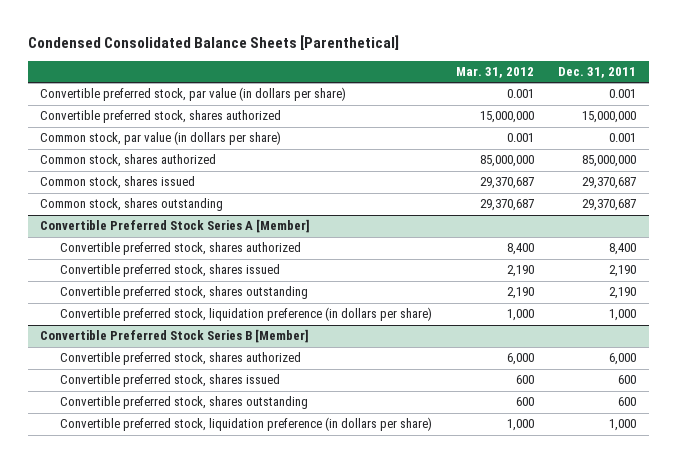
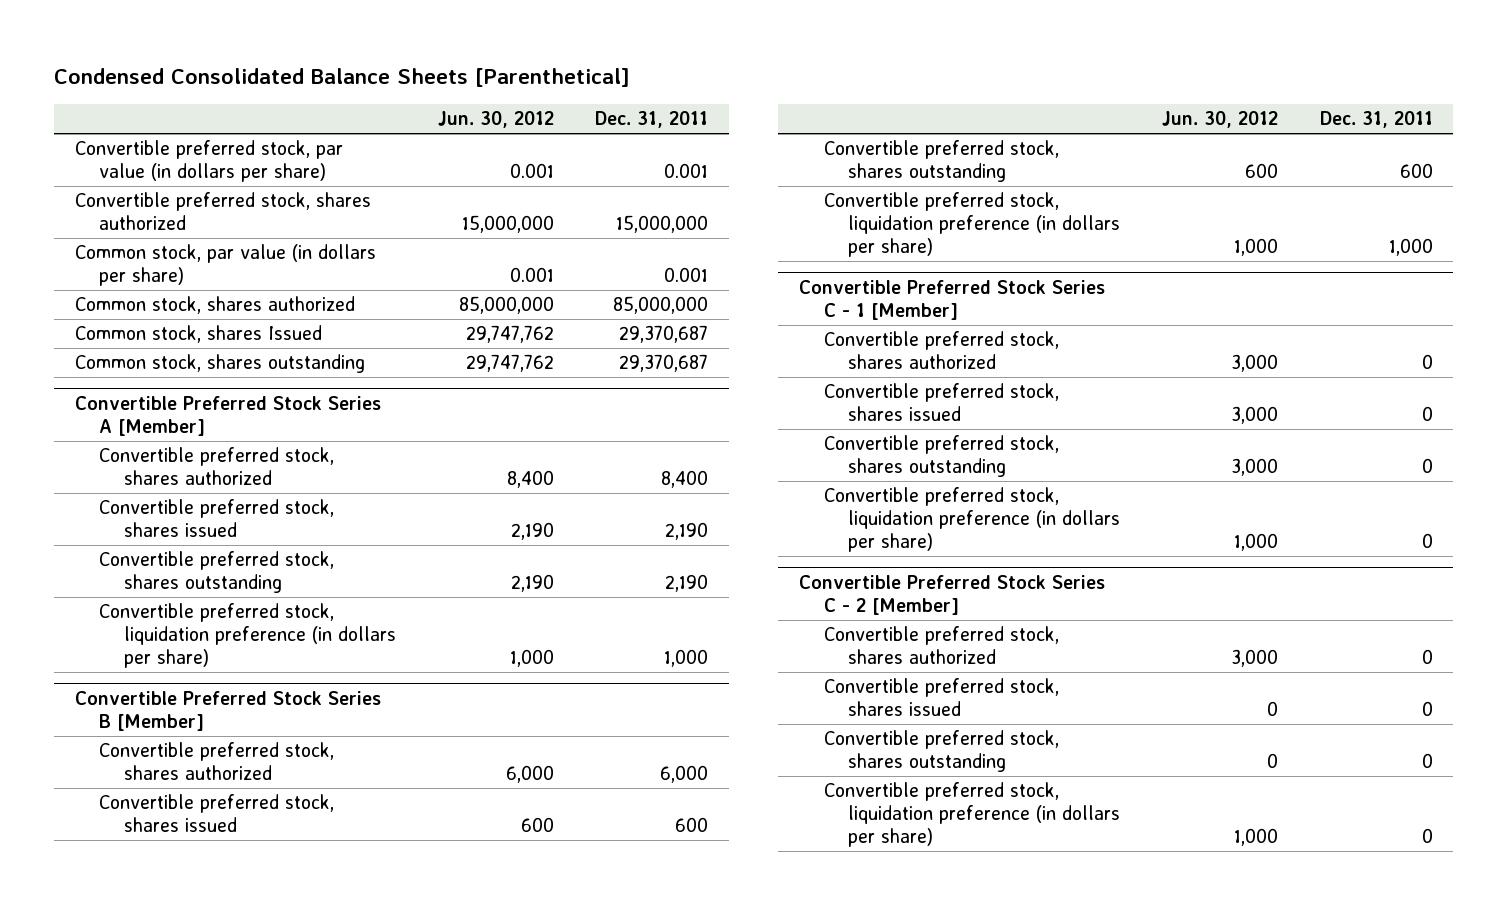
[456,67,535,79] Mar. 31, 2012 -> none
none -> [437,111,554,129] Jun. 30, 2012
[39,176,195,190] Common stock, shares issued -> [74,325,322,344] Common stock, shares Issued
none -> [799,279,1106,320] Convertible Preferred Stock Series C - 1 [Member]
none -> [823,331,1059,370] Convertible preferred stock, shares authorized
none -> [823,383,1059,422] Convertible preferred stock, shares issued
none -> [823,435,1059,478] Convertible preferred stock, shares outstanding
none -> [823,487,1121,553] Convertible preferred stock, liquidation preference (in dollars per share)
none -> [799,574,1106,615] Convertible Preferred Stock Series C - 2 [Member]
none -> [823,626,1059,665] Convertible preferred stock, shares authorized
none -> [823,678,1059,717] Convertible preferred stock, shares issued
none -> [823,730,1059,773] Convertible preferred stock, shares outstanding
none -> [823,782,1121,848] Convertible preferred stock, liquidation preference (in dollars per share)

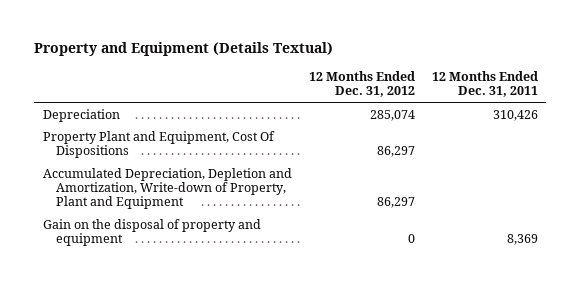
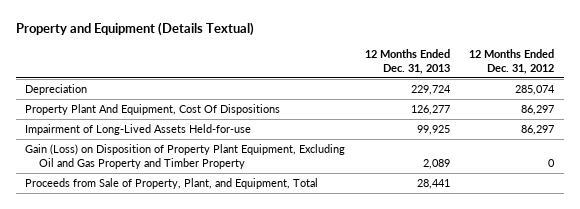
[431,71,538,98] 12 Months Ended Dec. 31, 2011 -> none
none -> [364,49,450,74] 12 Months Ended Dec. 31, 2013
[42,130,275,158] Property Plant and Equipment, Cost Of Dispositions -> [25,103,281,115] Property Plant And Equipment, Cost Of Dispositions
[42,167,292,210] Accumulated Depreciation, Depletion and Amortization, Write-down of Property, Plant and Equipment -> [25,123,252,135] Impairment of Long-Lived Assets Held-for-use
[42,218,261,246] Gain on the disposal of property and equipment -> [25,143,346,169] Gain (Loss) on Disposition of Property Plant Equipment, Excluding Oil and Gas Property and Timber Property
none -> [25,177,319,189] Proceeds from Sale of Property, Plant, and Equipment, Total

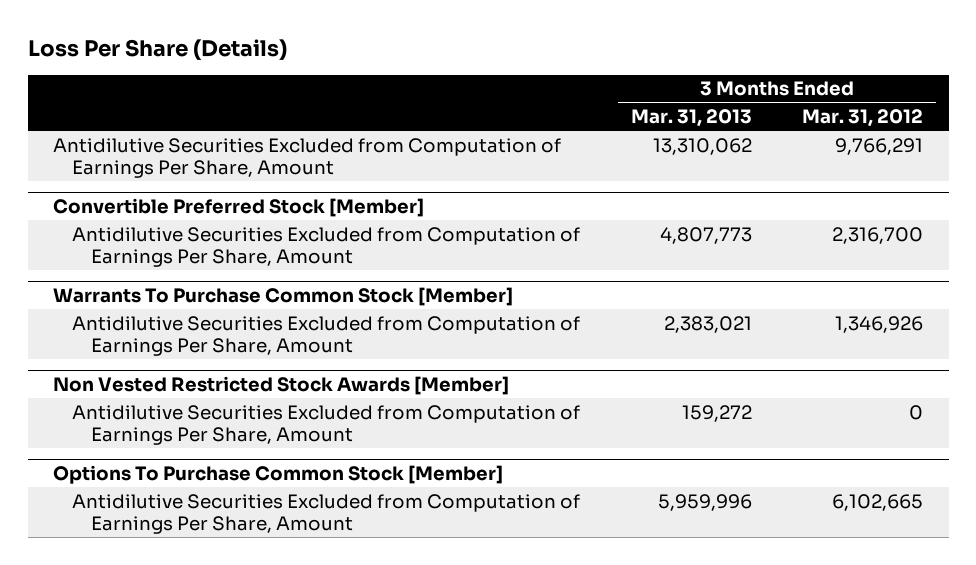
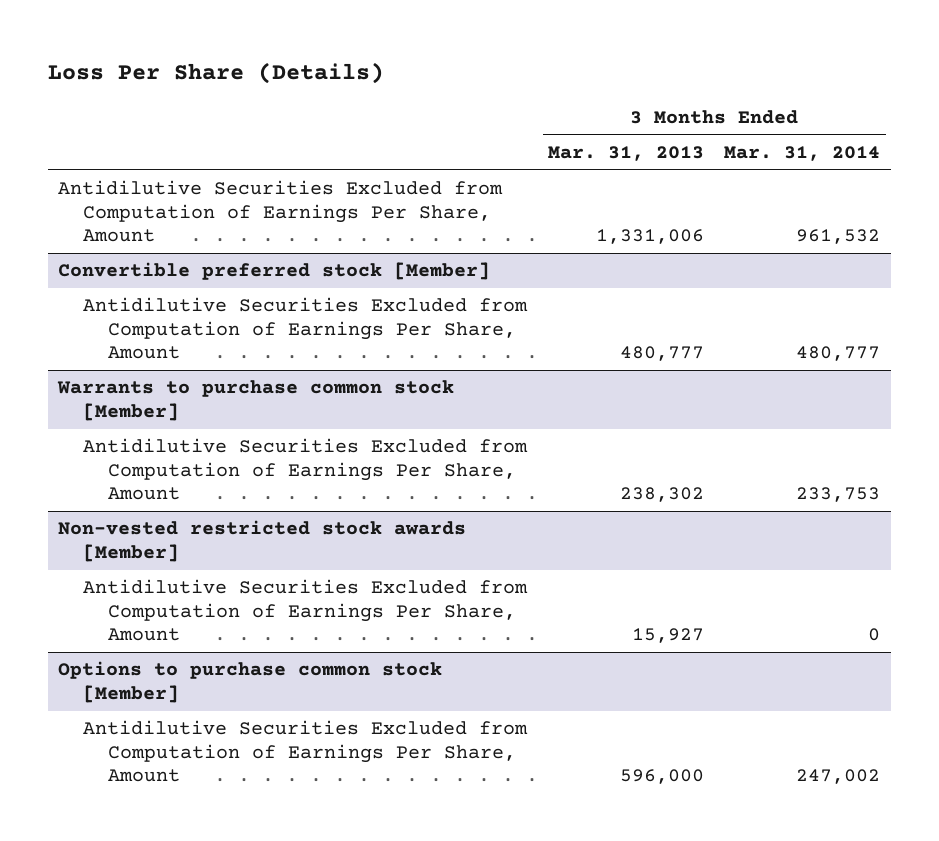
[802,109,924,128] Mar. 31, 2012 -> none
none -> [724,146,881,162] Mar. 31, 2014
[652,137,752,155] 13,310,062 -> [595,229,704,245] 1,331,006
[53,197,425,217] Convertible Preferred Stock [Member] -> [58,262,491,281] Convertible preferred stock [Member]
[659,226,752,244] 4,807,773 -> [619,346,704,362] 480,777
[53,286,514,306] Warrants To Purchase Common Stock [Member] -> [57,380,455,421] Warrants to purchase common stock [Member]
[663,315,752,333] 2,383,021 -> [619,487,704,503] 238,302
[53,375,510,395] Non Vested Restricted Stock Awards [Member] -> [58,520,467,562] Non-vested restricted stock awards [Member]
[681,404,752,422] 159,272 -> [631,628,704,644] 15,927
[53,464,504,484] Options To Purchase Common Stock [Member] -> [58,661,443,703] Options to purchase common stock [Member]
[657,493,752,511] 5,959,996 -> [619,769,704,785] 596,000

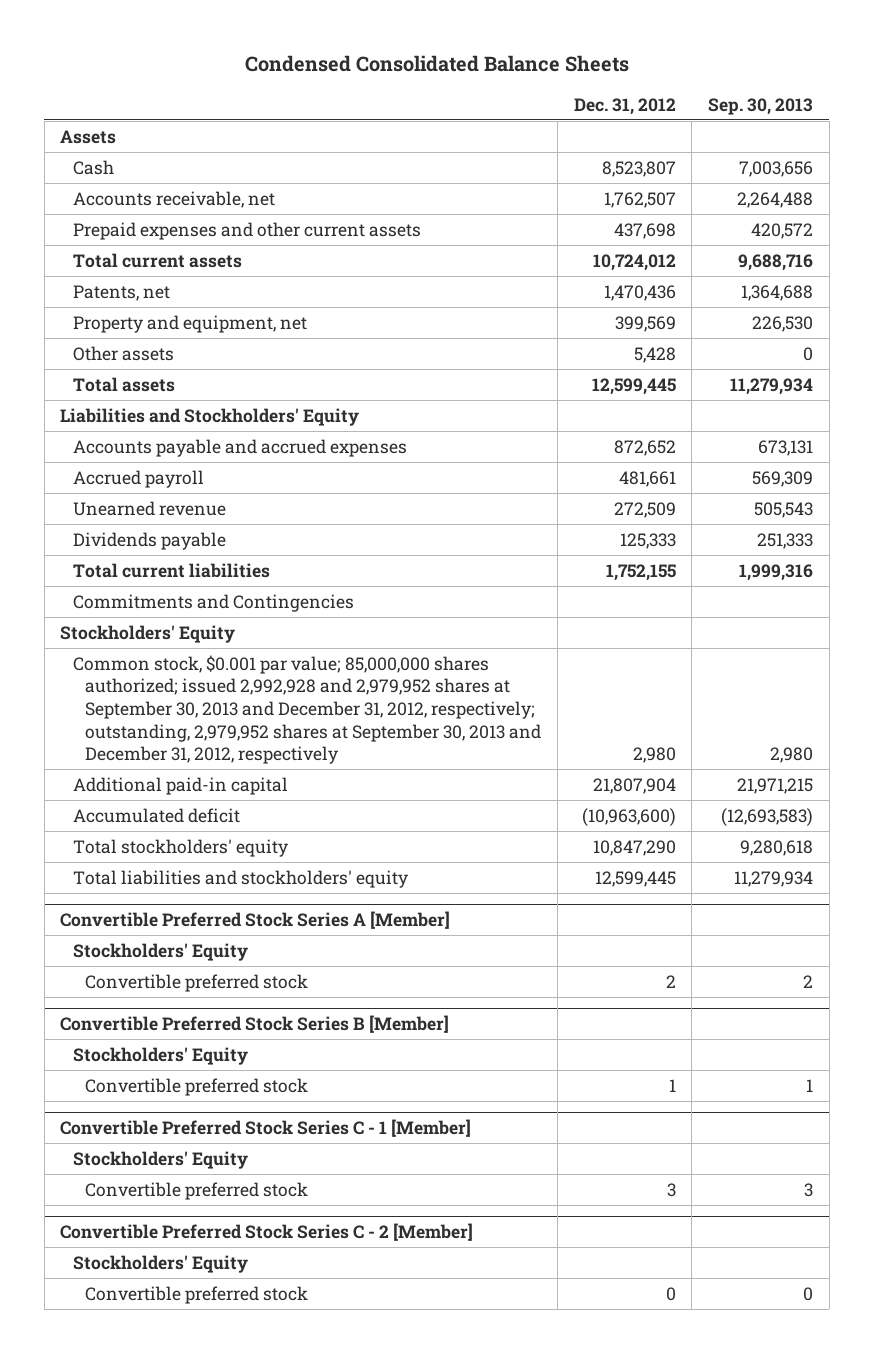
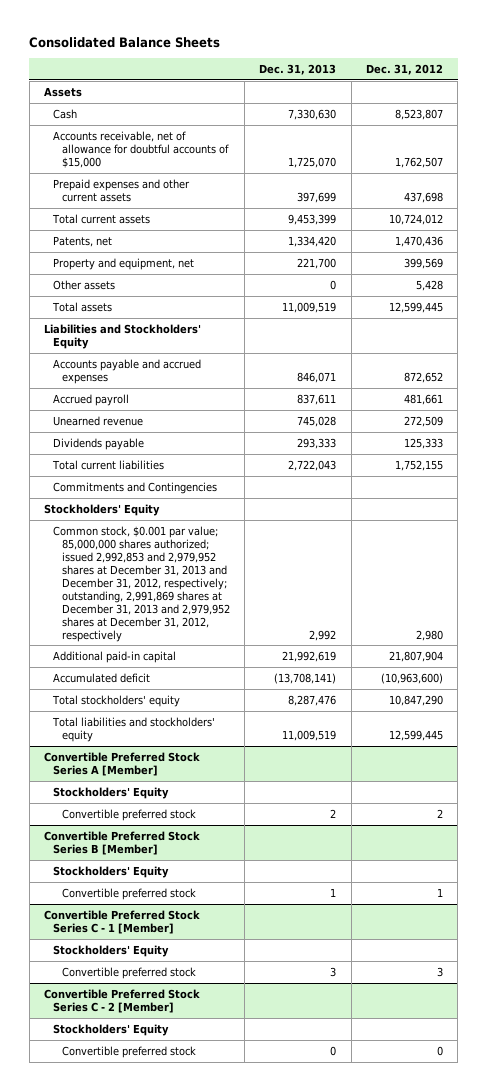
[244,55,629,73] Condensed Consolidated Balance Sheets -> [29,36,221,48] Consolidated Balance Sheets
[708,97,814,115] Sep. 30, 2013 -> none
none -> [259,63,337,75] Dec. 31, 2013
[72,190,275,208] Accounts receivable, net -> [52,130,229,168] Accounts receivable, net of allowance for doubtful accounts of $15,000
[72,654,542,765] Common stock, $0.001 par value; 85,000,000 shares authorized; issued 2,992,928 and 2,979,952 shares at September 30, 2013 and December 31, 2012, respectively; outstanding, 2,979,952 shares at September 30, 2013 and December 31, 2012, respectively -> [52,525,230,642] Common stock, $0.001 par value; 85,000,000 shares authorized; issued 2,992,853 and 2,979,952 shares at December 31, 2013 and December 31, 2012, respectively; outstanding, 2,991,869 shares at December 31, 2013 and 2,979,952 shares at December 31, 2012, respectively

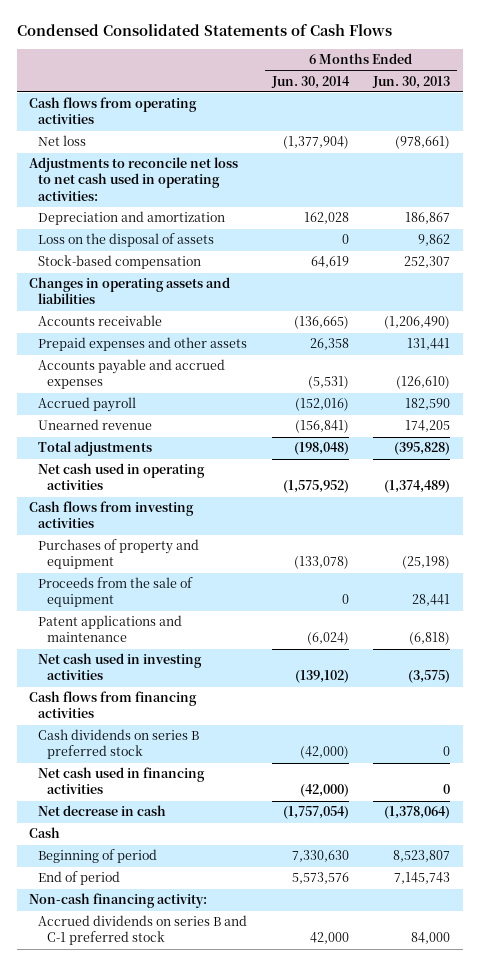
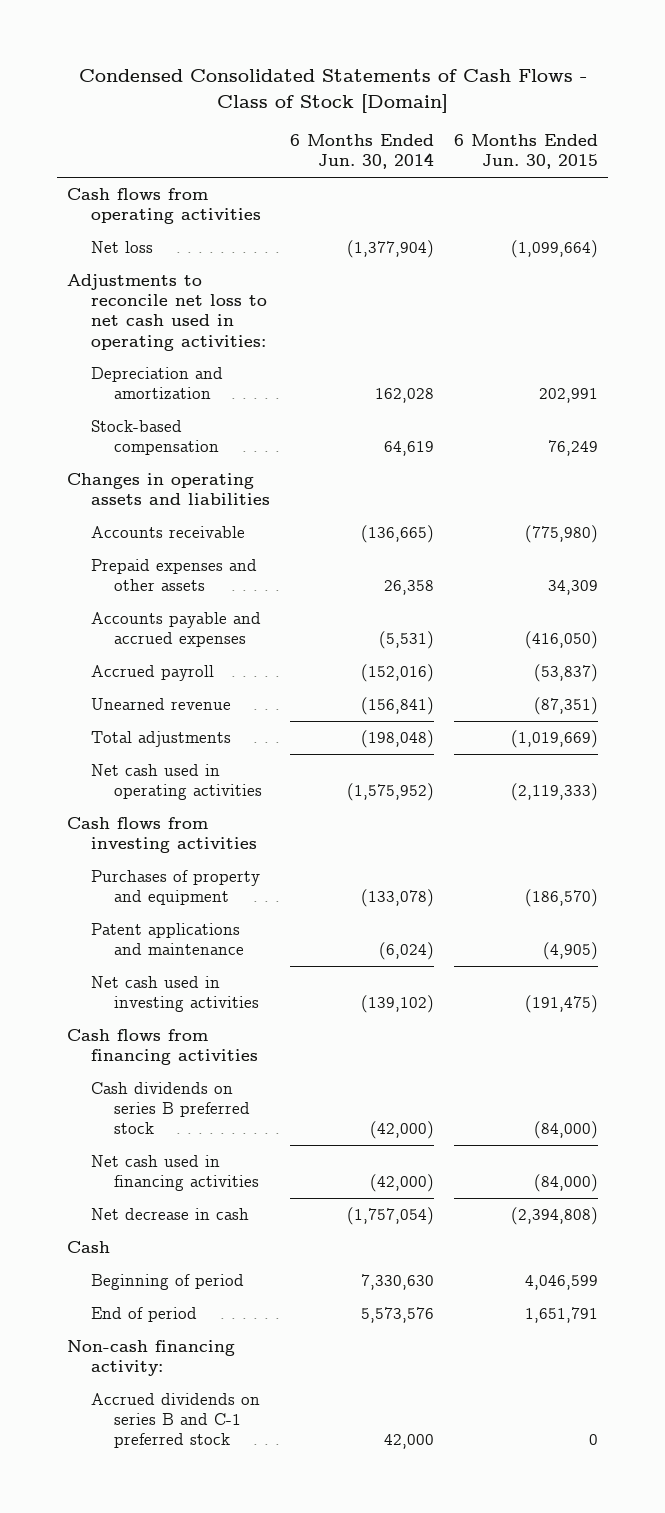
[16,24,392,37] Condensed Consolidated Statements of Cash Flows -> [78,69,587,113] Condensed Consolidated Statements of Cash Flows - Class of Stock [Domain]
[372,75,451,89] Jun. 30, 2013 -> none
none -> [454,134,599,170] 6 Months Ended Jun. 30, 2015
[37,233,214,248] Loss on the disposal of assets -> none
[37,577,193,608] Proceeds from the sale of equipment -> none

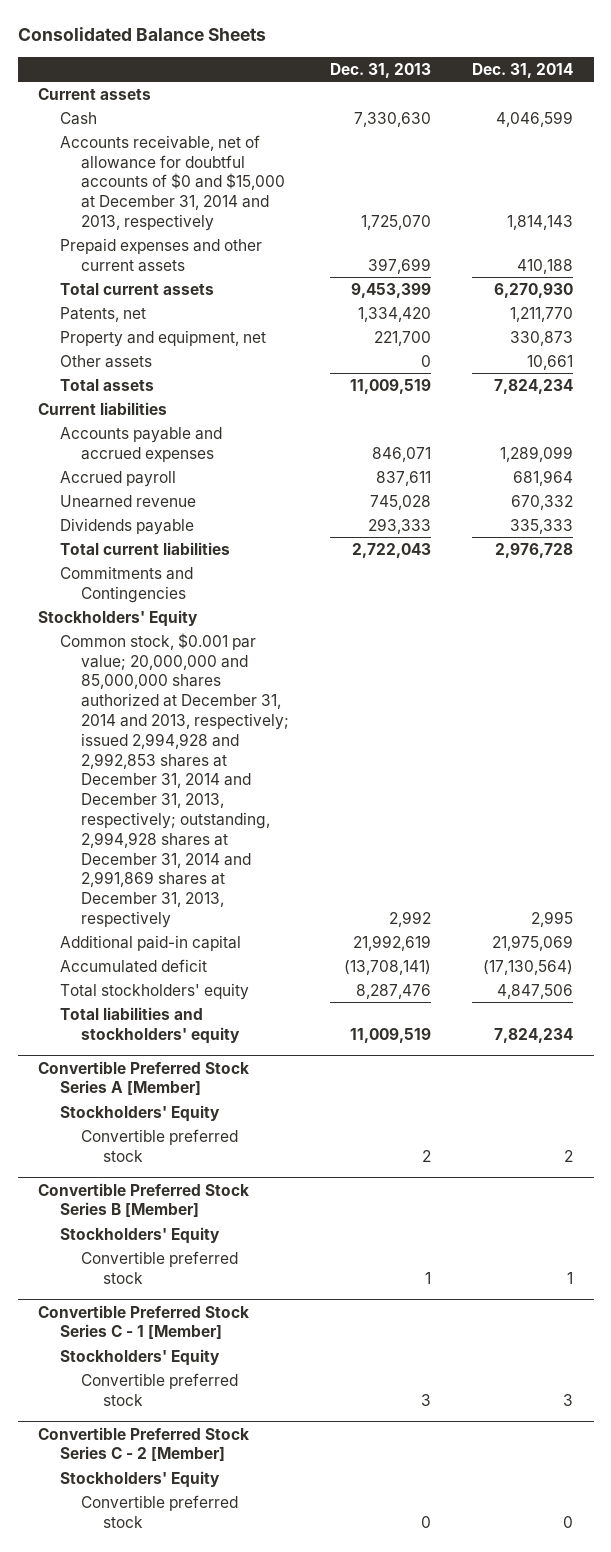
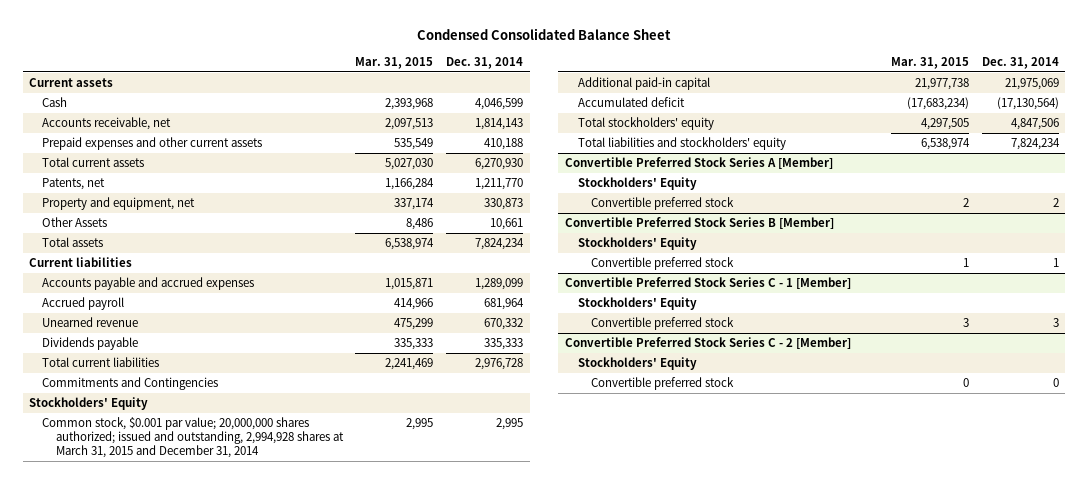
[17,27,266,42] Consolidated Balance Sheets -> [416,28,671,41] Condensed Consolidated Balance Sheet
[330,62,432,78] Dec. 31, 2013 -> none
none -> [355,56,434,69] Mar. 31, 2015
[59,134,286,231] Accounts receivable, net of allowance for doubtful accounts of $0 and $15,000 at December 31, 2014 and 2013, respectively -> [42,117,172,131] Accounts receivable, net
[59,354,152,368] Other assets -> [42,217,108,228] Other Assets
[59,632,290,928] Common stock, $0.001 par value; 20,000,000 and 85,000,000 shares authorized at December 31, 2014 and 2013, respectively; issued 2,994,928 and 2,992,853 shares at December 31, 2014 and December 31, 2013, respectively; outstanding, 2,994,928 shares at December 31, 2014 and 2,991,869 shares at December 31, 2013, respectively -> [42,417,344,459] Common stock, $0.001 par value; 20,000,000 shares authorized; issued and outstanding, 2,994,928 shares at March 31, 2015 and December 31, 2014

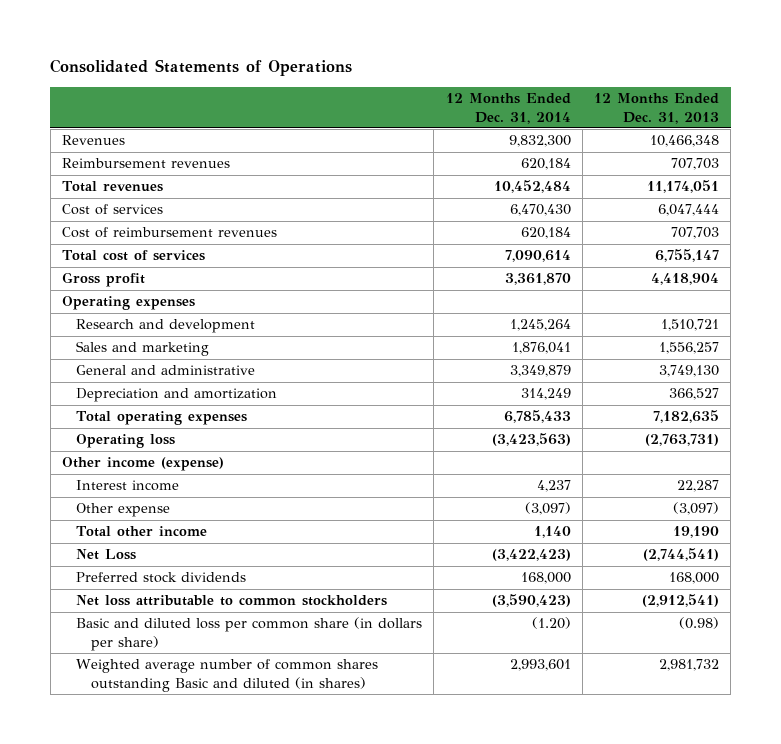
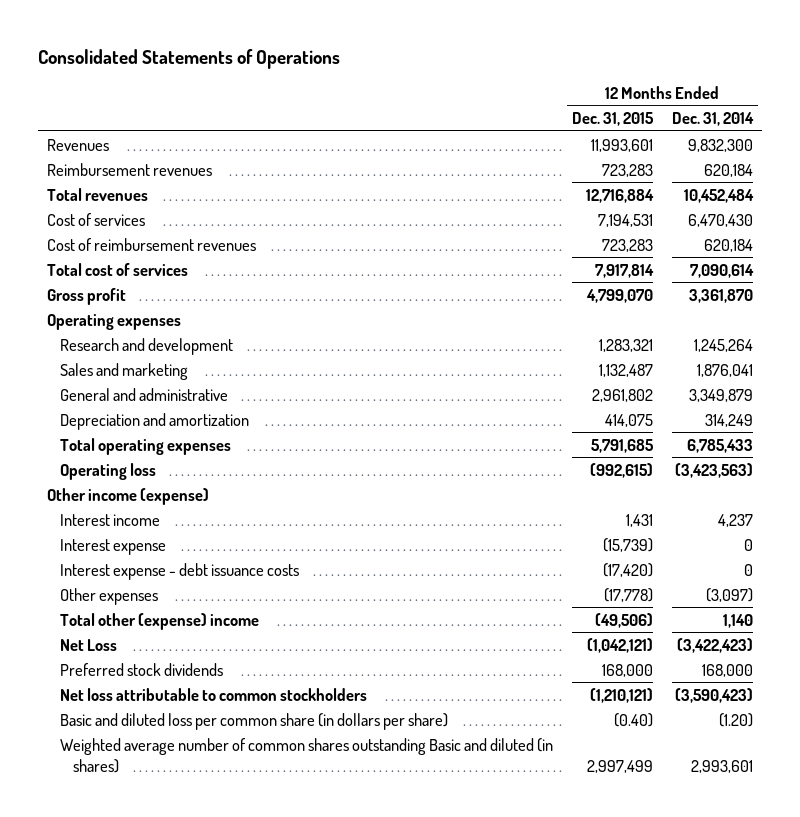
[593,93,719,124] 12 Months Ended Dec. 31, 2013 -> none
none -> [571,112,654,127] Dec. 31, 2015
none -> [59,538,166,555] Interest expense
none -> [59,562,299,580] Interest expense - debt issuance costs
[76,503,171,518] Other expense -> [59,587,158,605] Other expenses
[76,526,208,538] Total other income -> [59,612,259,630] Total other (expense) income

